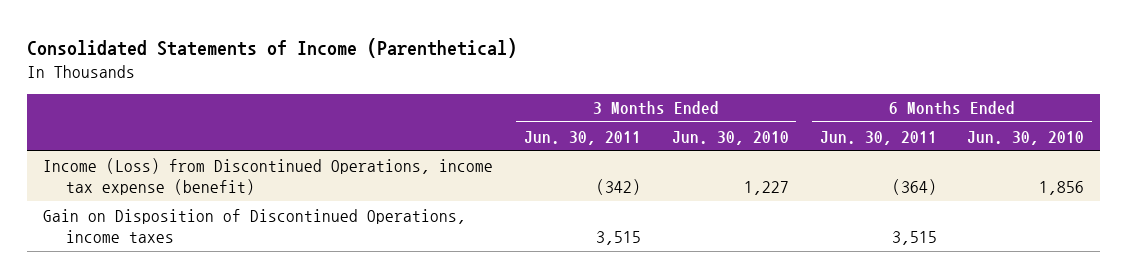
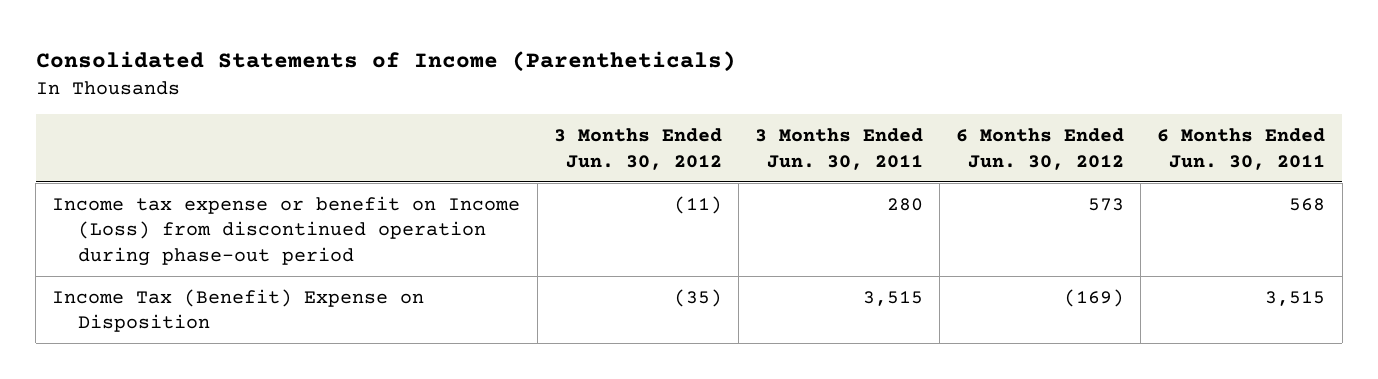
[27,37,518,58] Consolidated Statements of Income (Parenthetical) -> [35,51,736,73] Consolidated Statements of Income (Parentheticals)
[671,130,789,145] Jun. 30, 2010 -> none
[967,130,1085,145] Jun. 30, 2010 -> none
none -> [553,128,722,170] 3 Months Ended Jun. 30, 2012
none -> [956,128,1125,170] 6 Months Ended Jun. 30, 2012
[42,157,493,195] Income (Loss) from Discontinued Operations, income tax expense (benefit) -> [52,195,521,267] Income tax expense or benefit on Income (Loss) from discontinued operation during phase-out period
[595,178,641,195] (342) -> [886,197,923,211] 280
[891,178,937,195] (364) -> [1289,197,1326,211] 568
[42,208,466,243] Gain on Disposition of Discontinued Operations, income taxes -> [52,288,425,333] Income Tax (Benefit) Expense on Disposition

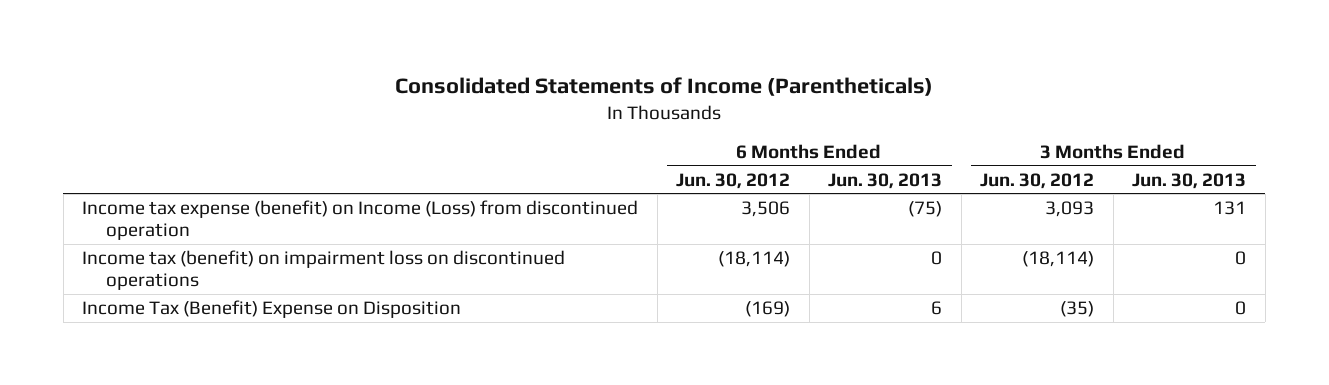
[754,128,923,170] 3 Months Ended Jun. 30, 2011 -> none
[1157,128,1326,170] 6 Months Ended Jun. 30, 2011 -> none
none -> [828,172,943,189] Jun. 30, 2013
none -> [1132,172,1247,189] Jun. 30, 2013
[52,195,521,267] Income tax expense or benefit on Income (Loss) from discontinued operation during phase-out period -> [82,200,639,241] Income tax expense (benefit) on Income (Loss) from discontinued operation
[673,195,722,214] (11) -> [1045,201,1095,218] 3,093
[1088,197,1125,211] 573 -> [741,201,791,218] 3,506
none -> [82,250,566,291] Income tax (benefit) on impairment loss on discontinued operations

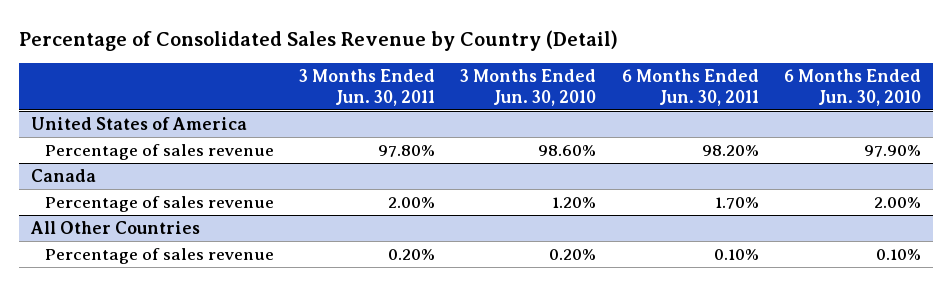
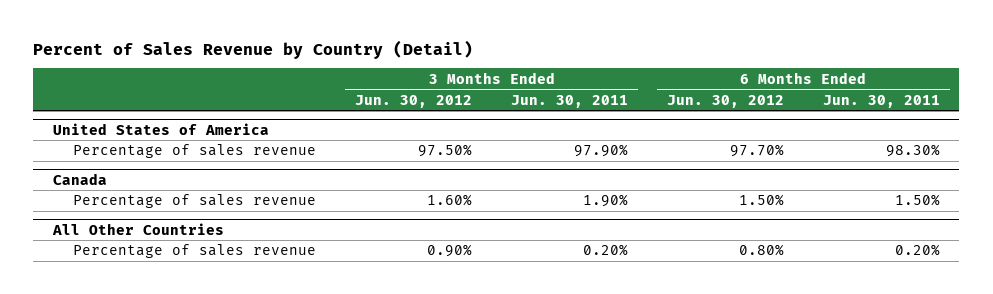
[18,29,618,51] Percentage of Consolidated Sales Revenue by Country (Detail) -> [33,39,474,59] Percent of Sales Revenue by Country (Detail)
[460,69,597,106] 3 Months Ended Jun. 30, 2010 -> none
[783,69,921,106] 6 Months Ended Jun. 30, 2010 -> none
none -> [355,94,473,108] Jun. 30, 2012
none -> [666,94,784,108] Jun. 30, 2012
[378,145,436,158] 97.80% -> [574,144,629,158] 97.90%
[701,145,759,157] 98.20% -> [885,144,940,158] 98.30%
[388,197,436,209] 2.00% -> [583,194,629,208] 1.90%
[714,197,759,210] 1.70% -> [894,194,940,207] 1.50%
[713,249,759,261] 0.10% -> [894,244,940,257] 0.20%

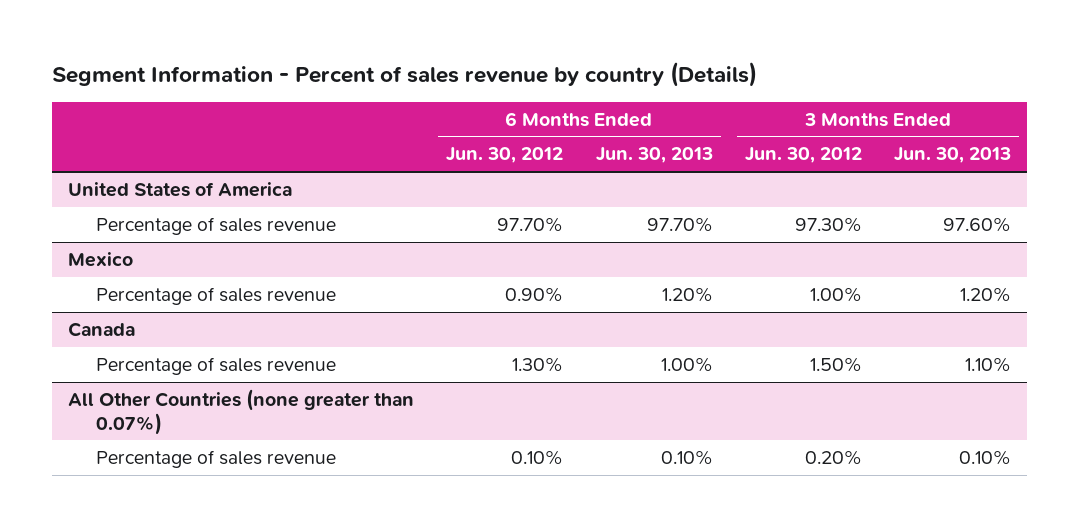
[33,39,474,59] Percent of Sales Revenue by Country (Detail) -> [52,62,758,88] Segment Information - Percent of sales revenue by country (Details)
[511,94,629,108] Jun. 30, 2011 -> none
[822,94,940,108] Jun. 30, 2011 -> none
none -> [595,147,713,164] Jun. 30, 2013
none -> [893,147,1011,164] Jun. 30, 2013
[418,144,473,158] 97.50% -> [794,216,862,232] 97.30%
none -> [68,251,134,267] Mexico
none -> [96,286,337,305] Percentage of sales revenue
[51,222,224,235] All Other Countries -> none
[427,194,473,207] 1.60% -> [809,356,862,372] 1.50%
[738,194,784,207] 1.50% -> [512,356,564,372] 1.30%
none -> [68,388,415,435] All Other Countries (none greater than 0.07%)
[427,244,473,258] 0.90% -> [804,449,862,465] 0.20%
[738,244,784,257] 0.80% -> [511,449,564,465] 0.10%

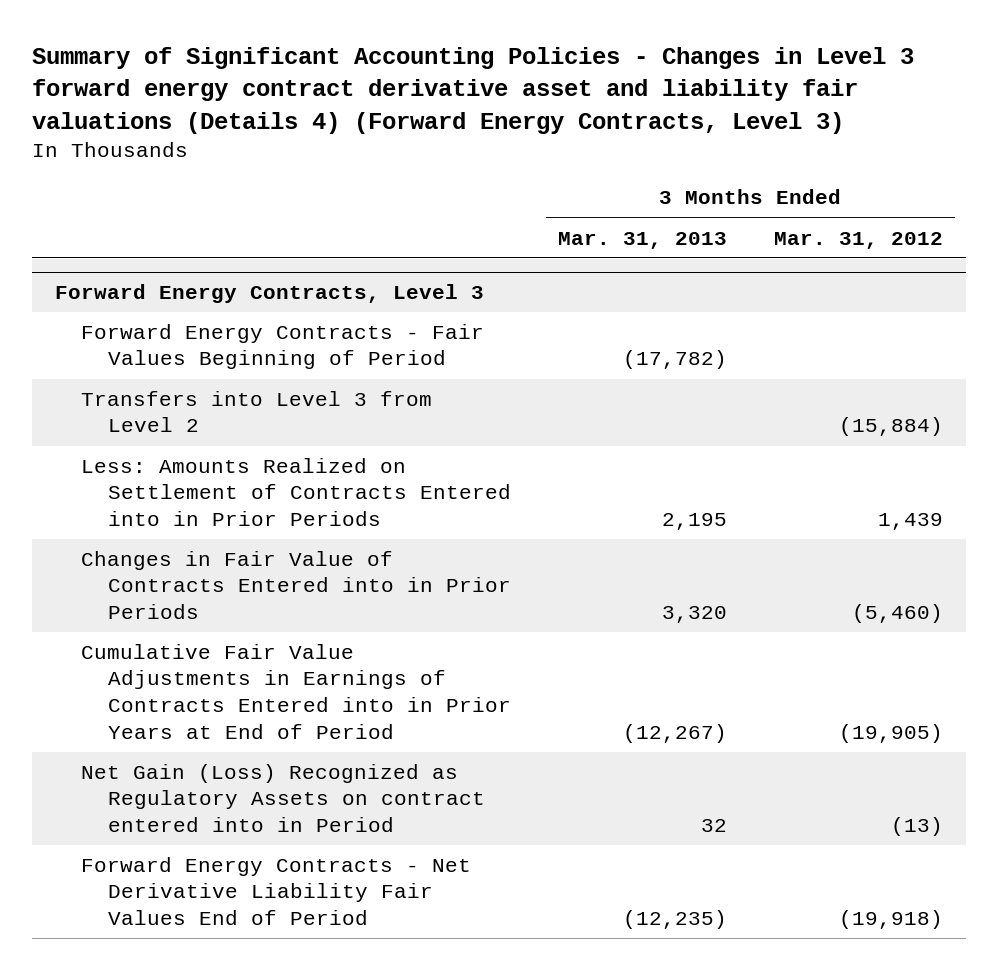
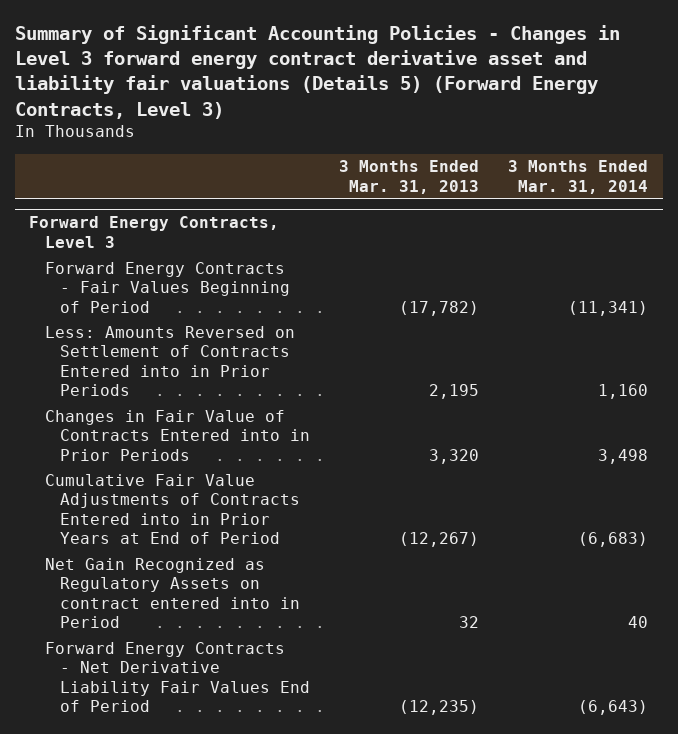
[31,46,914,134] Summary of Significant Accounting Policies - Changes in Level 3 forward energy contract derivative asset and liability fair valuations (Details 4) (Forward Energy Contracts, Level 3) -> [14,25,620,119] Summary of Significant Accounting Policies - Changes in Level 3 forward energy contract derivative asset and liability fair valuations (Details 5) (Forward Energy Contracts, Level 3)
[773,231,943,249] Mar. 31, 2012 -> none
none -> [508,160,649,194] 3 Months Ended Mar. 31, 2014
[81,390,433,433] Transfers into Level 3 from Level 2 -> none
[81,457,511,527] Less: Amounts Realized on Settlement of Contracts Entered into in Prior Periods -> [44,325,295,396] Less: Amounts Reversed on Settlement of Contracts Entered into in Prior Periods
[81,643,511,739] Cumulative Fair Value Adjustments in Earnings of Contracts Entered into in Prior Years at End of Period -> [44,473,301,544] Cumulative Fair Value Adjustments of Contracts Entered into in Prior Years at End of Period
[81,763,485,833] Net Gain (Loss) Recognized as Regulatory Assets on contract entered into in Period -> [44,557,301,628] Net Gain Recognized as Regulatory Assets on contract entered into in Period

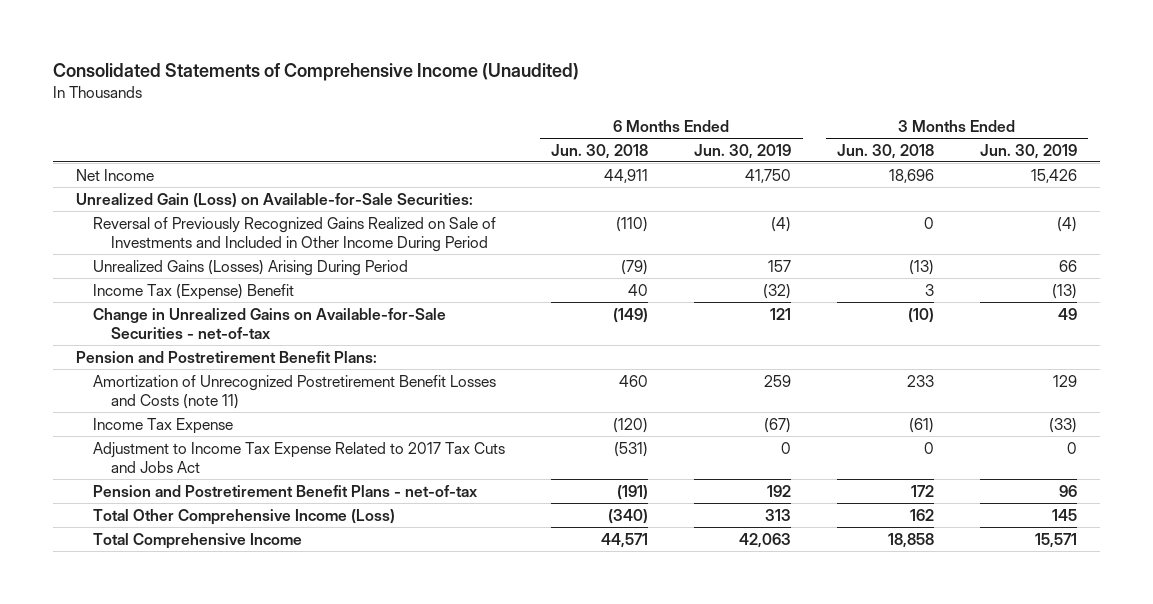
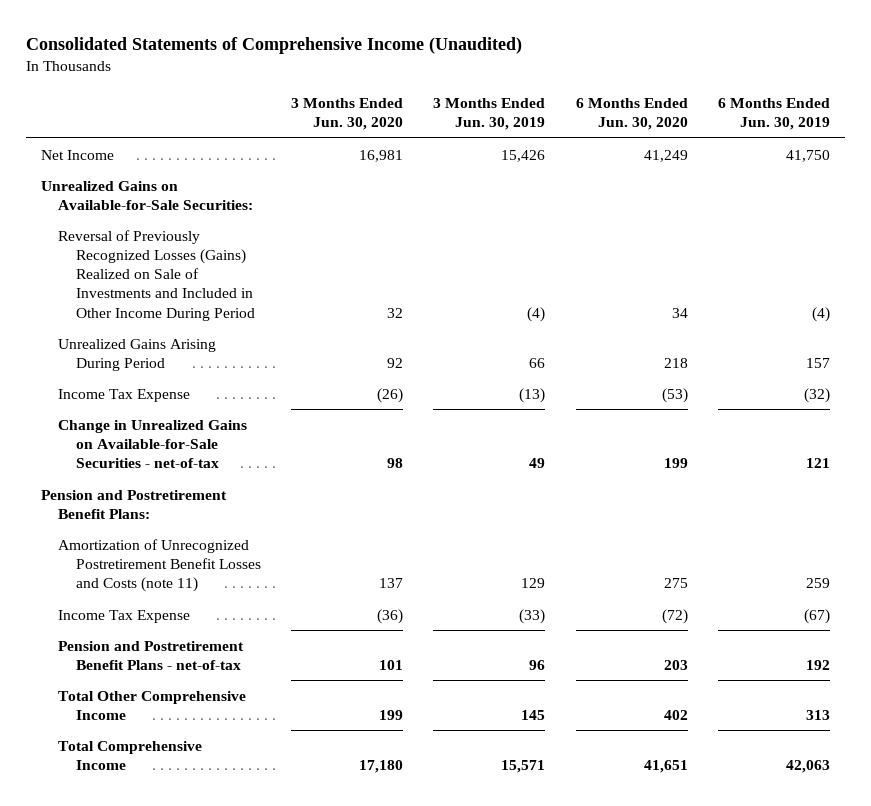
[551,143,649,159] Jun. 30, 2018 -> none
[837,143,935,159] Jun. 30, 2018 -> none
none -> [291,97,404,131] 3 Months Ended Jun. 30, 2020
none -> [575,97,688,131] 6 Months Ended Jun. 30, 2020
[75,192,473,208] Unrealized Gain (Loss) on Available-for-Sale Securities: -> [40,180,254,210] Unrealized Gains on Available-for-Sale Securities:
[93,216,497,253] Reversal of Previously Recognized Gains Realized on Sale of Investments and Included in Other Income During Period -> [58,229,256,321] Reversal of Previously Recognized Losses (Gains) Realized on Sale of Investments and Included in Other Income During Period
[93,259,409,276] Unrealized Gains (Losses) Arising During Period -> [58,338,217,371] Unrealized Gains Arising During Period
[93,283,295,300] Income Tax (Expense) Benefit -> [58,388,191,402] Income Tax Expense
[93,441,506,474] Adjustment to Income Tax Expense Related to 2017 Tax Cuts and Jobs Act -> none
[93,508,396,525] Total Other Comprehensive Income (Loss) -> [58,690,247,720] Total Other Comprehensive Income

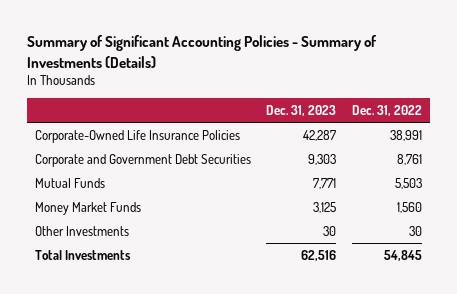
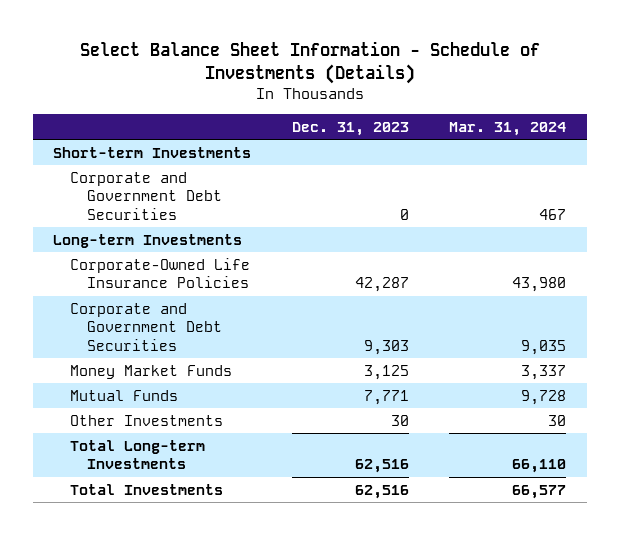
[27,35,378,68] Summary of Significant Accounting Policies - Summary of Investments (Details) -> [79,40,540,85] Select Balance Sheet Information - Schedule of Investments (Details)
[351,104,422,116] Dec. 31, 2022 -> none
none -> [449,121,567,136] Mar. 31, 2024
none -> [53,146,252,158] Short-term Investments
none -> [70,171,223,220] Corporate and Government Debt Securities
none -> [53,233,243,248] Long-term Investments
[34,177,105,188] Mutual Funds -> [70,389,179,401] Mutual Funds
none -> [70,439,206,470] Total Long-term Investments

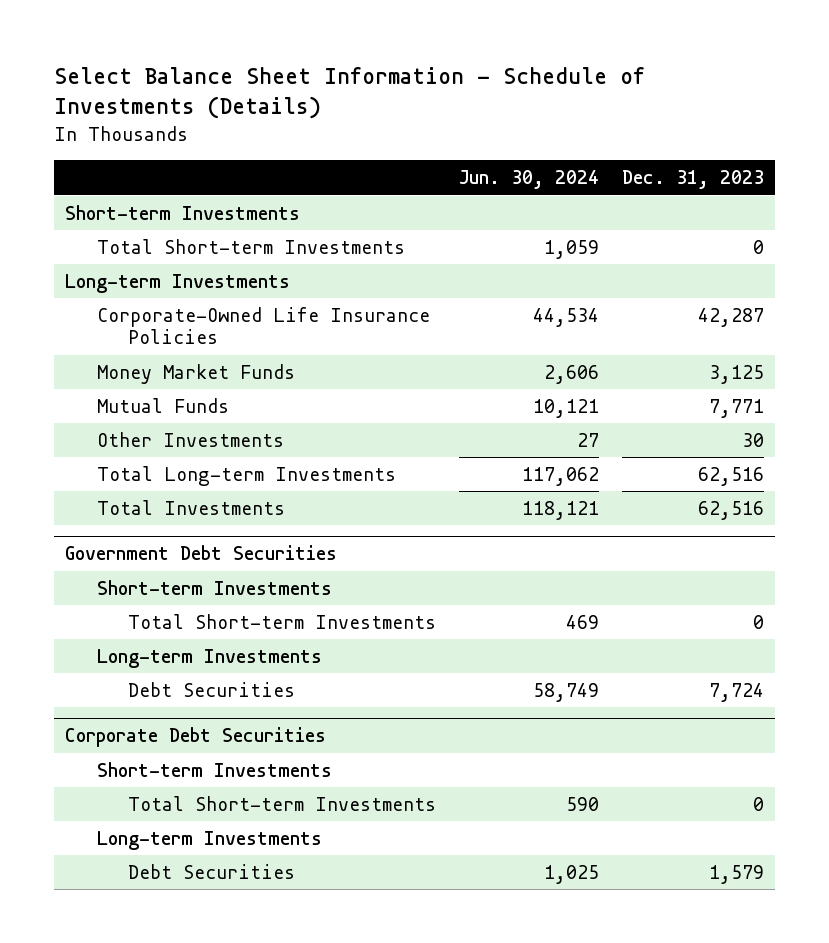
[449,121,567,136] Mar. 31, 2024 -> none
none -> [458,170,599,190] Jun. 30, 2024
[70,171,223,220] Corporate and Government Debt Securities -> [96,238,405,254] Total Short-term Investments
[70,302,223,351] Corporate and Government Debt Securities -> none
none -> [65,545,338,561] Government Debt Securities
none -> [96,579,332,595] Short-term Investments
none -> [127,613,436,629] Total Short-term Investments
none -> [96,648,322,668] Long-term Investments
none -> [127,681,295,697] Debt Securities
none -> [65,727,327,748] Corporate Debt Securities
none -> [96,761,332,777] Short-term Investments
none -> [127,795,436,811] Total Short-term Investments
none -> [96,830,322,850] Long-term Investments
none -> [127,863,295,879] Debt Securities

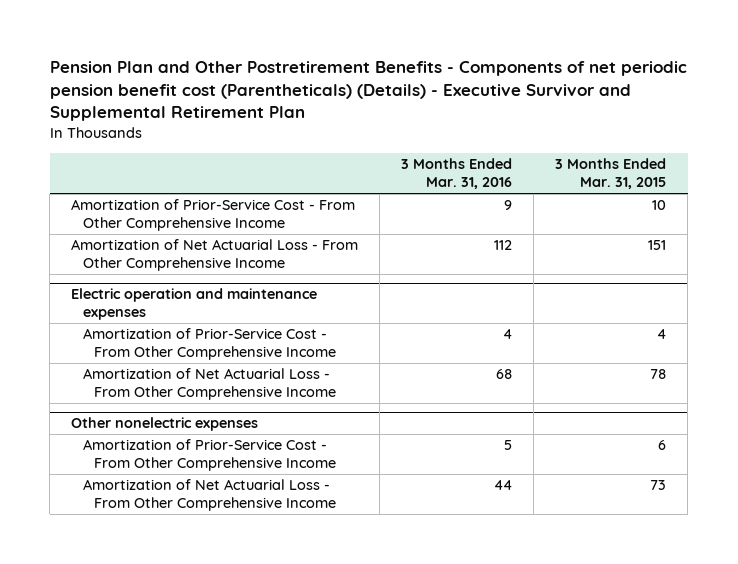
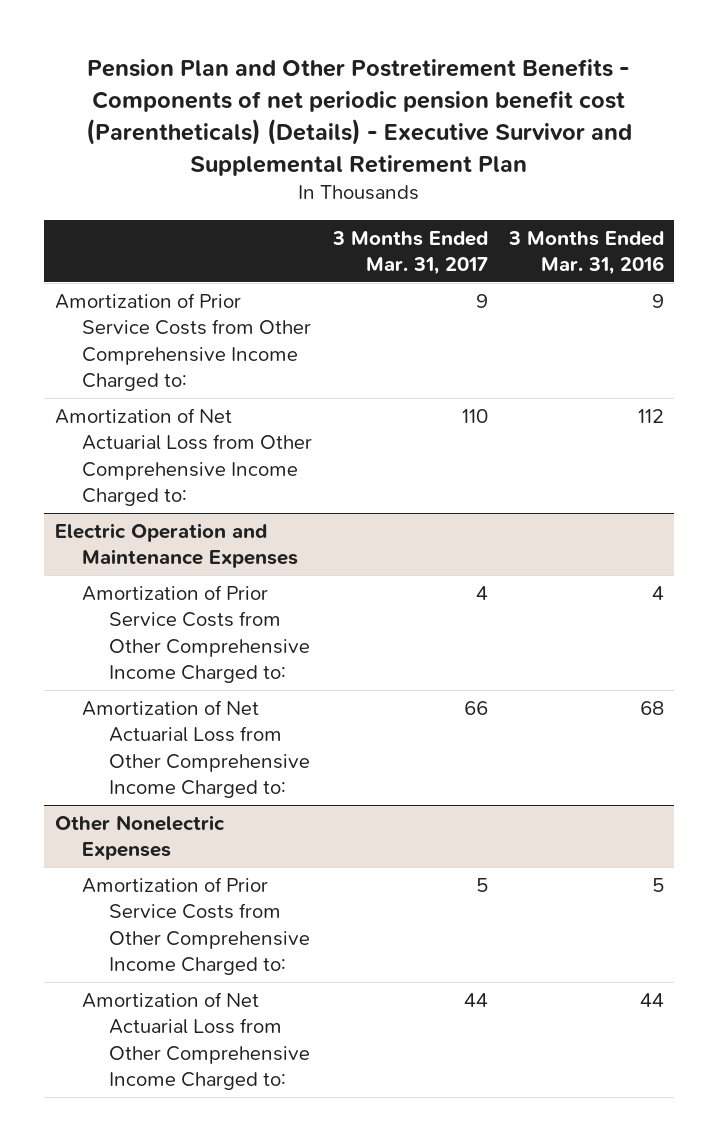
[555,158,667,190] 3 Months Ended Mar. 31, 2015 -> none
none -> [331,230,488,276] 3 Months Ended Mar. 31, 2017
[71,199,356,232] Amortization of Prior-Service Cost - From Other Comprehensive Income -> [54,292,311,391] Amortization of Prior Service Costs from Other Comprehensive Income Charged to:
[71,239,359,272] Amortization of Net Actuarial Loss - From Other Comprehensive Income -> [54,407,312,506] Amortization of Net Actuarial Loss from Other Comprehensive Income Charged to:
[71,288,318,321] Electric operation and maintenance expenses -> [54,522,298,569] Electric Operation and Maintenance Expenses
[82,328,336,361] Amortization of Prior-Service Cost - From Other Comprehensive Income -> [81,584,311,683] Amortization of Prior Service Costs from Other Comprehensive Income Charged to:
[82,368,336,401] Amortization of Net Actuarial Loss - From Other Comprehensive Income -> [81,699,311,798] Amortization of Net Actuarial Loss from Other Comprehensive Income Charged to:
[71,417,259,432] Other nonelectric expenses -> [54,814,225,861] Other Nonelectric Expenses
[82,439,336,472] Amortization of Prior-Service Cost - From Other Comprehensive Income -> [81,876,311,975] Amortization of Prior Service Costs from Other Comprehensive Income Charged to:
[82,479,336,512] Amortization of Net Actuarial Loss - From Other Comprehensive Income -> [81,991,311,1090] Amortization of Net Actuarial Loss from Other Comprehensive Income Charged to:

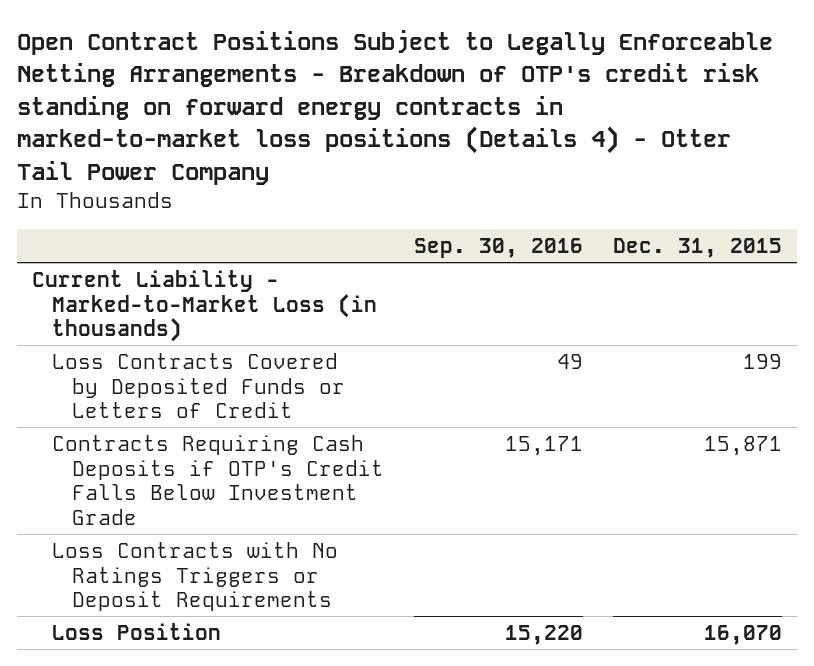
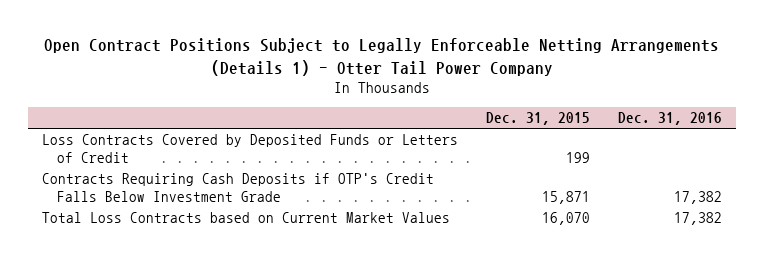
[17,29,774,185] Open Contract Positions Subject to Legally Enforceable Netting Arrangements - Breakdown of OTP's credit risk standing on forward energy contracts in marked-to-market loss positions (Details 4) - Otter Tail Power Company -> [44,38,720,76] Open Contract Positions Subject to Legally Enforceable Netting Arrangements (Details 1) - Otter Tail Power Company
[413,237,583,258] Sep. 30, 2016 -> none
none -> [618,112,723,126] Dec. 31, 2016
[32,269,378,343] Current Liability - Marked-to-Market Loss (in thousands) -> none
[52,541,339,612] Loss Contracts with No Ratings Triggers or Deposit Requirements -> none
[52,622,222,640] Loss Position -> [41,212,450,224] Total Loss Contracts based on Current Market Values

